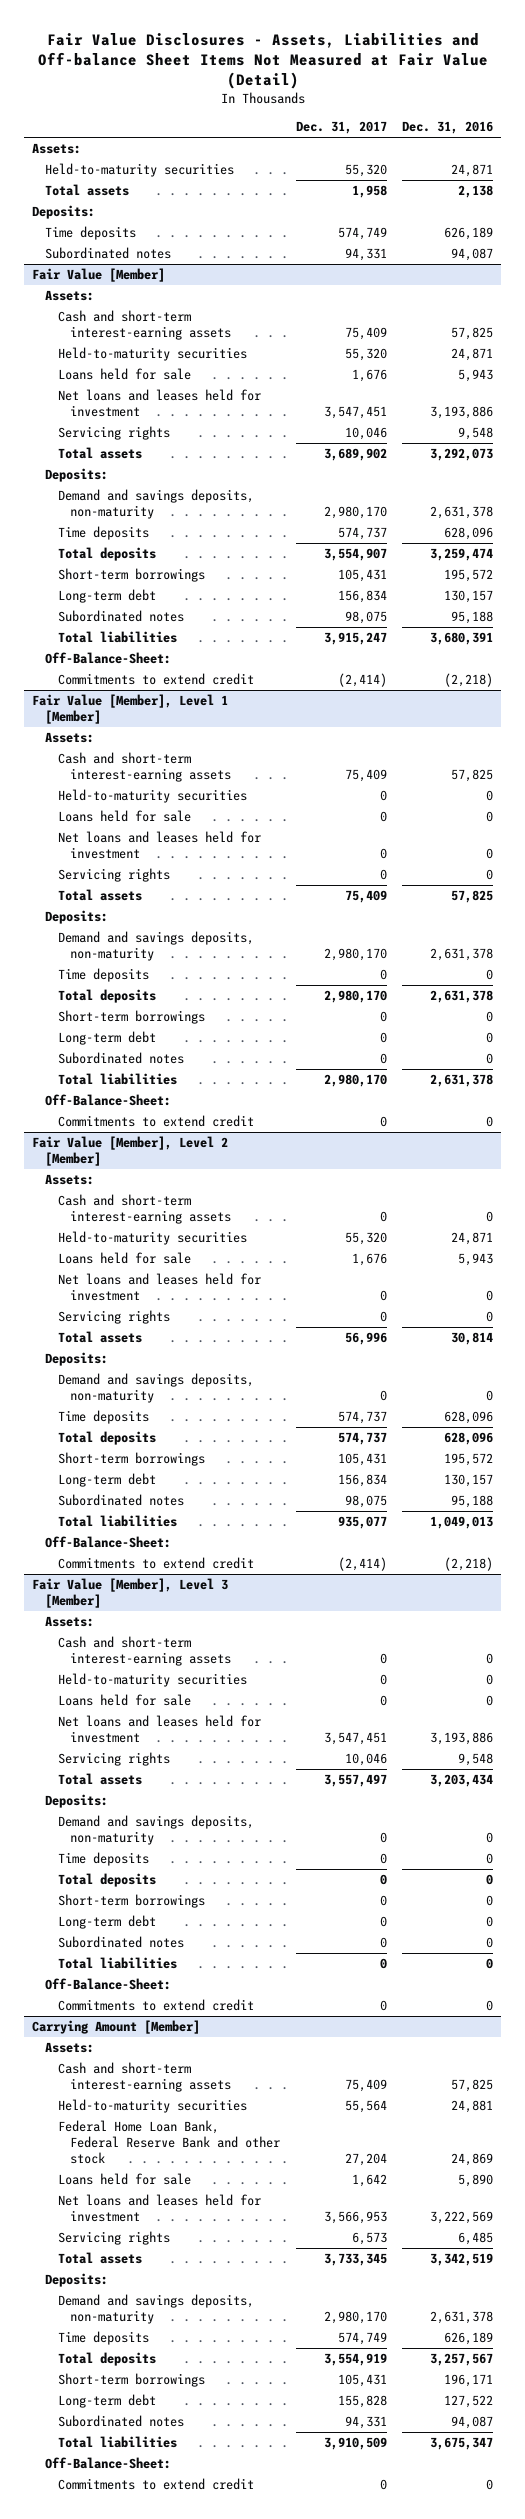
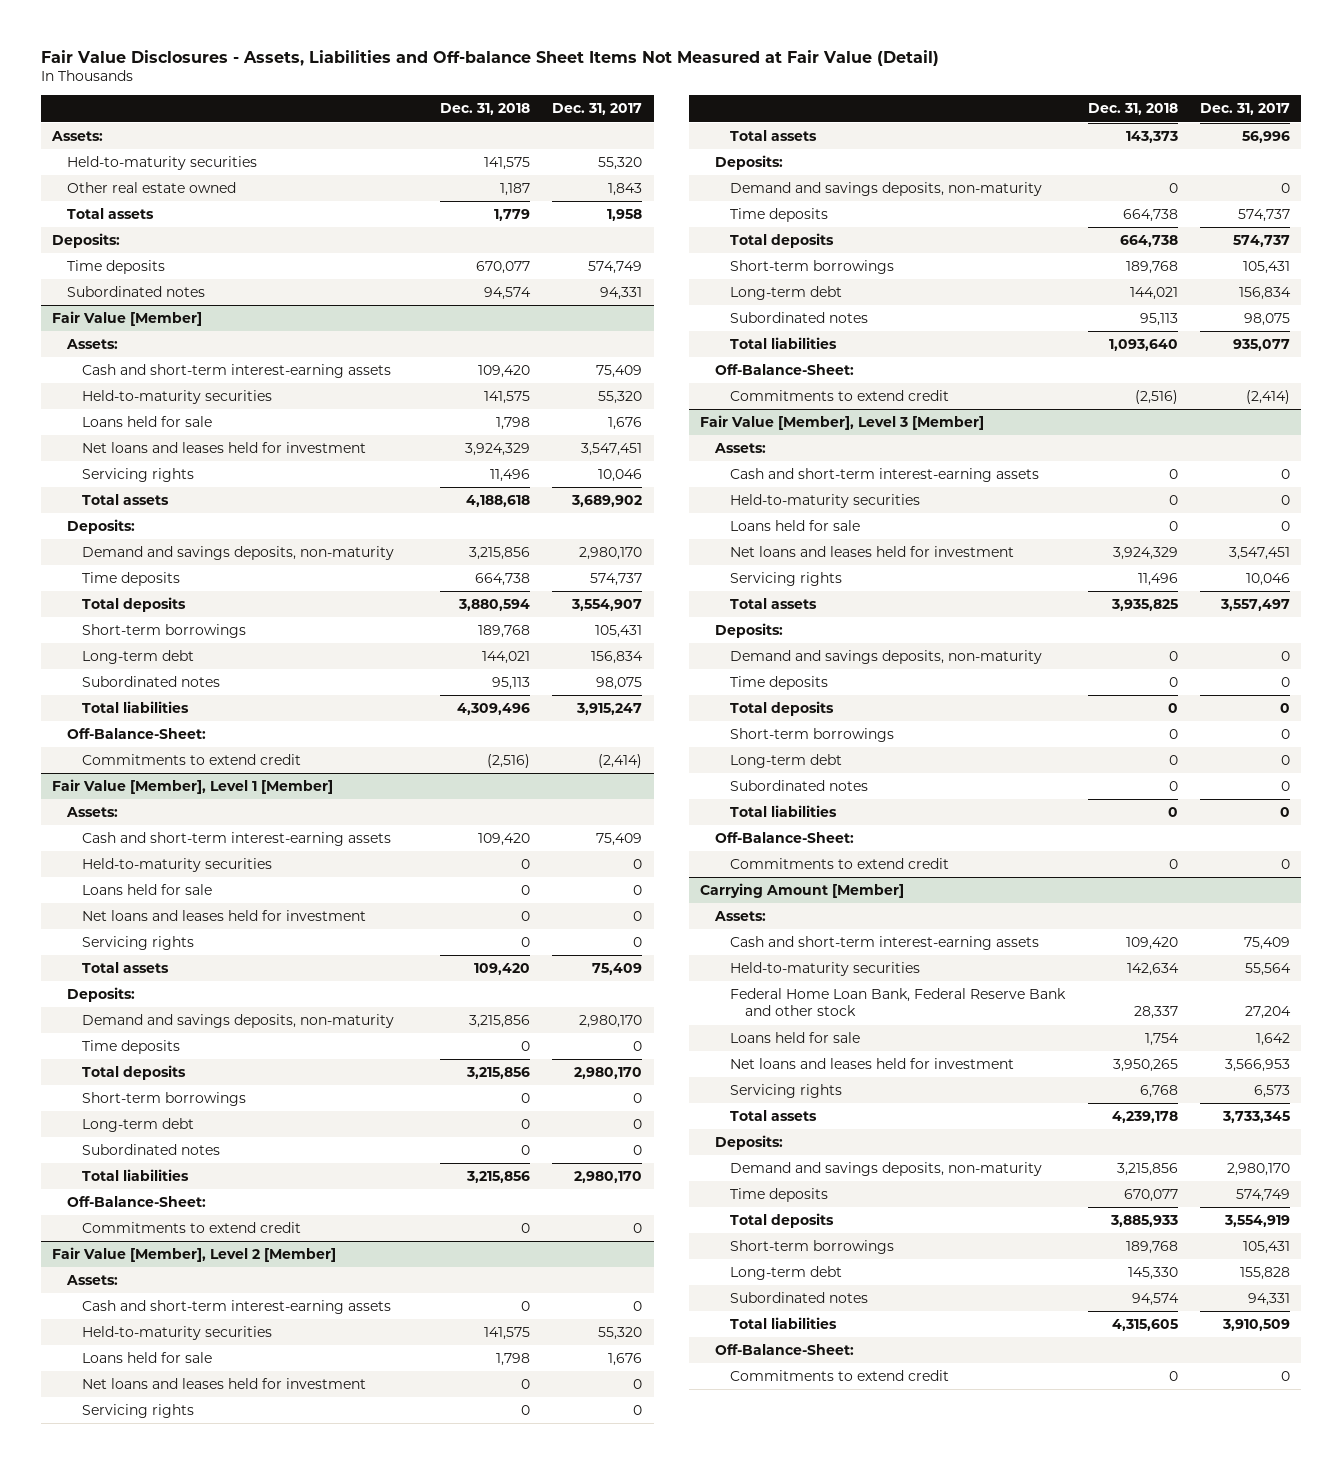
[402,121,494,135] Dec. 31, 2016 -> none
none -> [439,103,530,116] Dec. 31, 2018
none -> [67,182,237,194] Other real estate owned

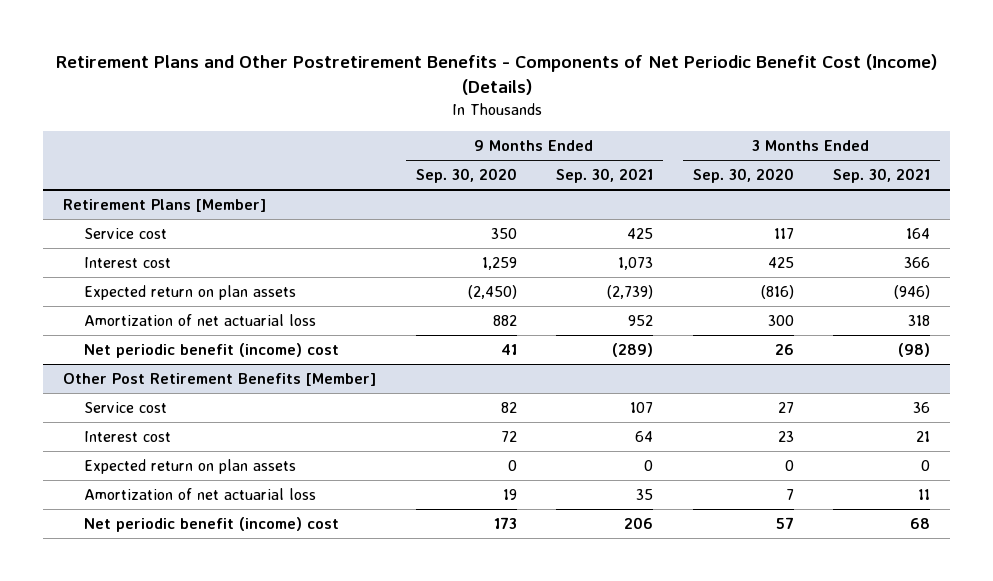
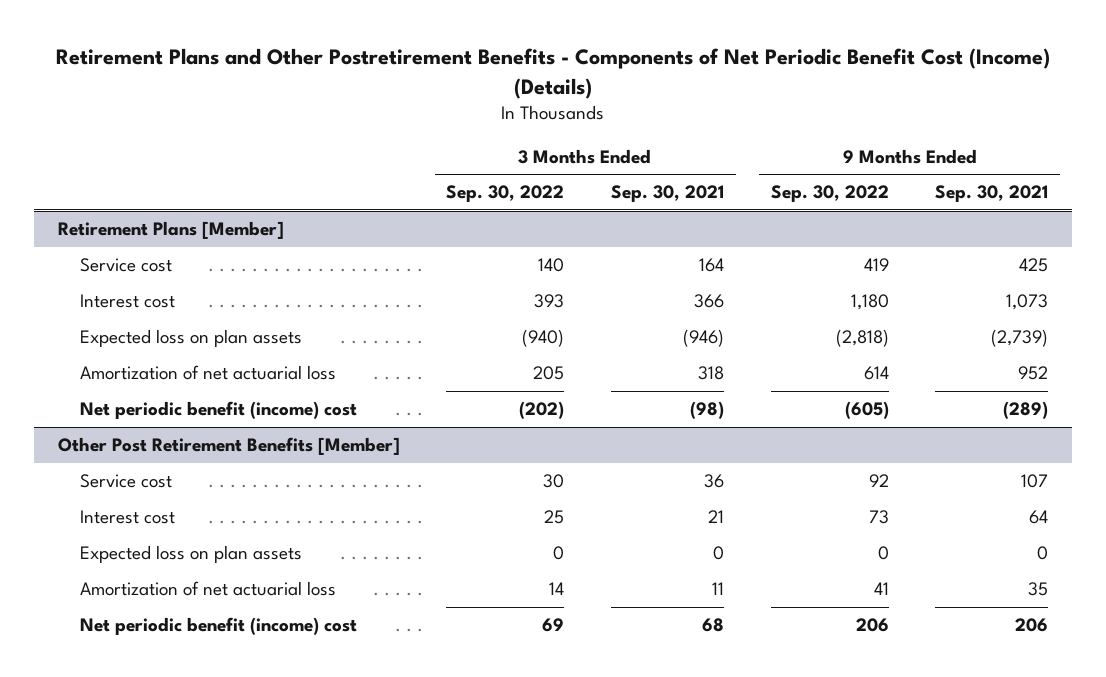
[415,168,517,184] Sep. 30, 2020 -> none
[692,168,794,184] Sep. 30, 2020 -> none
none -> [446,185,565,203] Sep. 30, 2022
none -> [770,185,889,203] Sep. 30, 2022
[84,285,297,301] Expected return on plan assets -> [79,329,302,348] Expected loss on plan assets
[84,459,297,475] Expected return on plan assets -> [79,545,302,564] Expected loss on plan assets

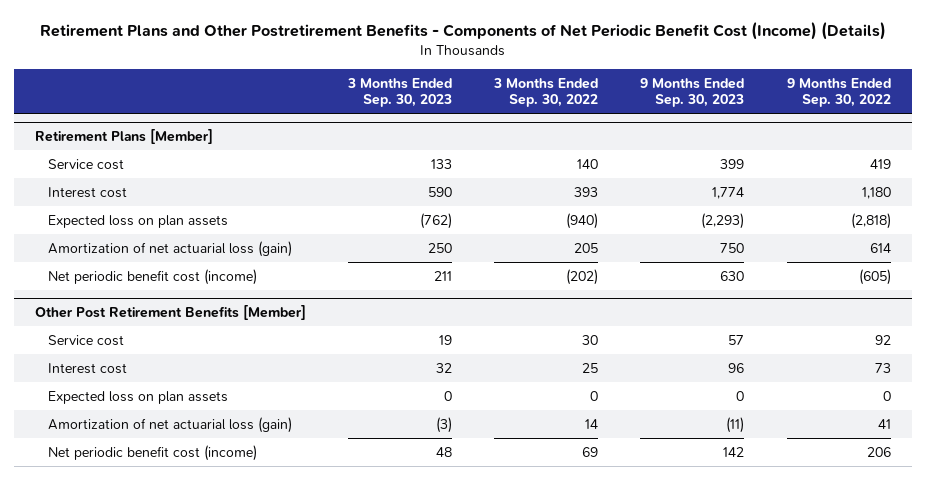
[610,185,724,203] Sep. 30, 2021 -> none
[935,185,1049,203] Sep. 30, 2021 -> none
none -> [347,77,453,108] 3 Months Ended Sep. 30, 2023
none -> [640,77,745,108] 9 Months Ended Sep. 30, 2023
[79,365,336,381] Amortization of net actuarial loss -> [48,240,293,257] Amortization of net actuarial loss (gain)
[79,401,357,420] Net periodic benefit (income) cost -> [48,268,258,285] Net periodic benefit cost (income)
[79,581,336,597] Amortization of net actuarial loss -> [48,416,293,433] Amortization of net actuarial loss (gain)
[79,617,357,636] Net periodic benefit (income) cost -> [48,444,258,461] Net periodic benefit cost (income)

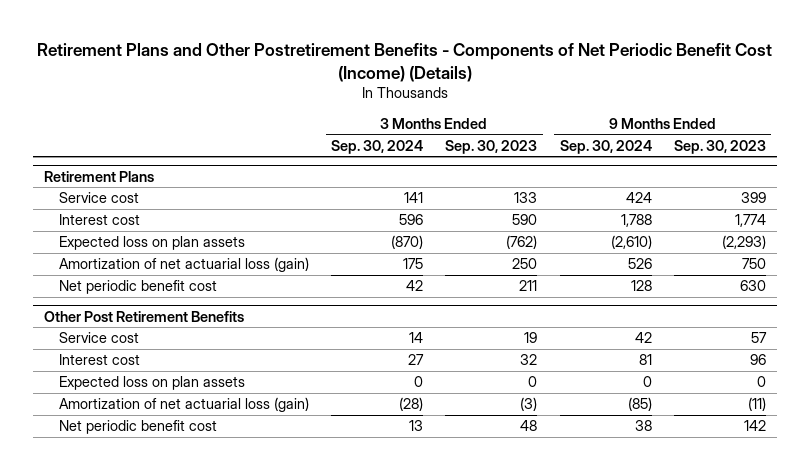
[493,77,599,108] 3 Months Ended Sep. 30, 2022 -> none
[786,77,891,108] 9 Months Ended Sep. 30, 2022 -> none
none -> [331,139,424,154] Sep. 30, 2024
none -> [559,139,652,154] Sep. 30, 2024
[35,128,214,144] Retirement Plans [Member] -> [44,170,155,182] Retirement Plans
[48,268,258,285] Net periodic benefit cost (income) -> [59,280,218,295] Net periodic benefit cost
[35,304,307,320] Other Post Retirement Benefits [Member] -> [44,310,245,322] Other Post Retirement Benefits
[48,444,258,461] Net periodic benefit cost (income) -> [59,420,218,435] Net periodic benefit cost

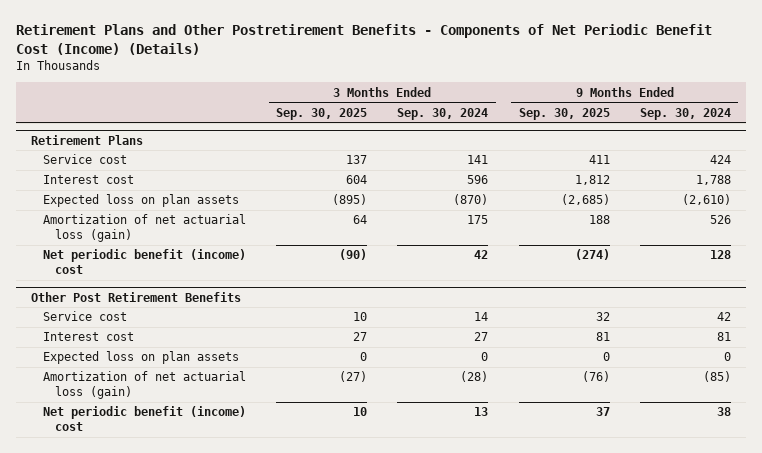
[445,139,538,154] Sep. 30, 2023 -> none
[673,139,766,154] Sep. 30, 2023 -> none
none -> [276,107,368,120] Sep. 30, 2025
none -> [518,107,610,120] Sep. 30, 2025
[59,280,218,295] Net periodic benefit cost -> [43,249,247,275] Net periodic benefit (income) cost
[59,420,218,435] Net periodic benefit cost -> [43,406,247,432] Net periodic benefit (income) cost

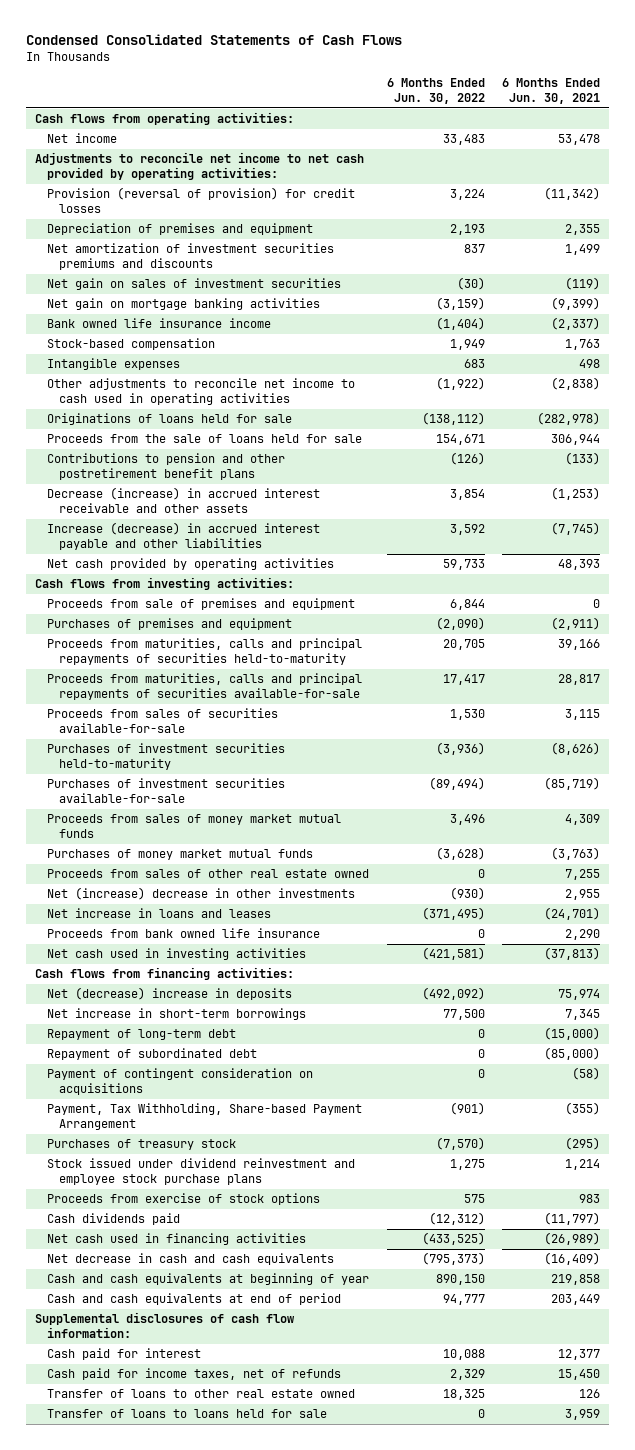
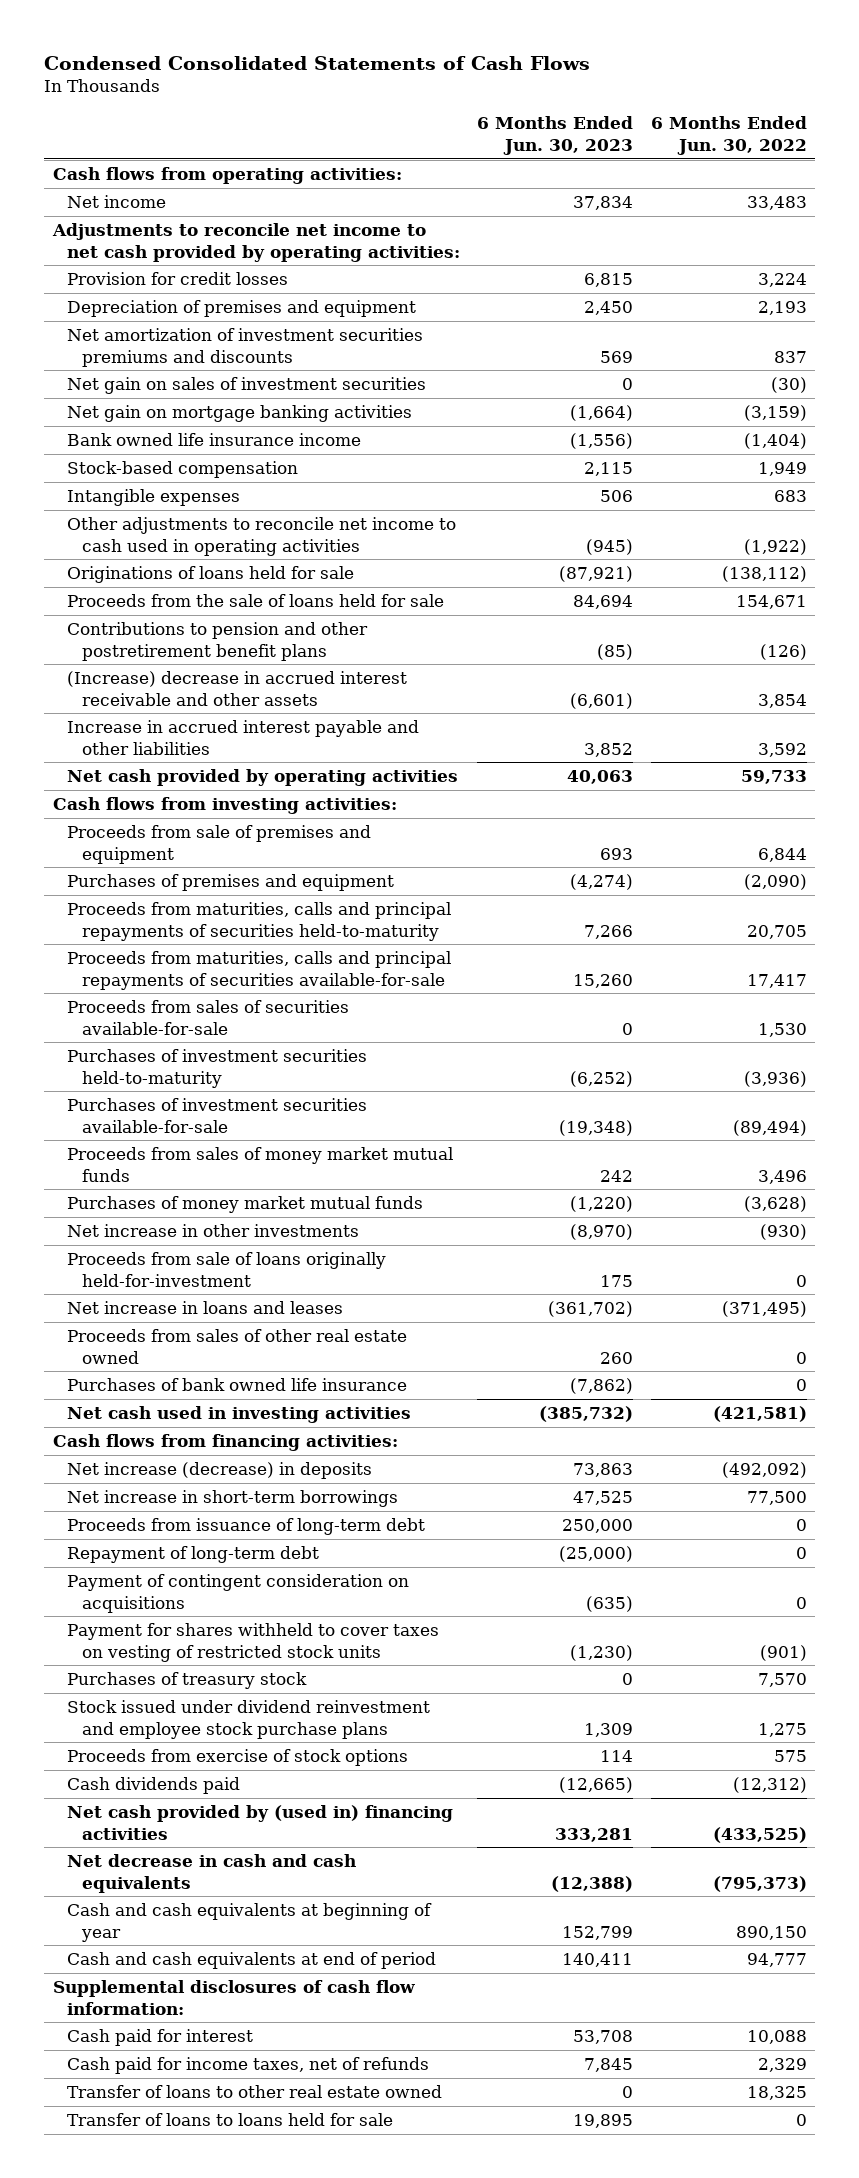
[501,78,600,105] 6 Months Ended Jun. 30, 2021 -> none
none -> [477,116,634,155] 6 Months Ended Jun. 30, 2023
[47,187,356,214] Provision (reversal of provision) for credit losses -> [67,272,289,286] Provision for credit losses
[47,487,321,514] Decrease (increase) in accrued interest receivable and other assets -> [67,671,408,706] (Increase) decrease in accrued interest receivable and other assets
[47,522,321,551] Increase (decrease) in accrued interest payable and other liabilities -> [67,720,420,755] Increase in accrued interest payable and other liabilities
[47,887,356,901] Net (increase) decrease in other investments -> [67,1224,360,1238] Net increase in other investments
none -> [67,1252,387,1287] Proceeds from sale of loans originally held-for-investment
[47,869,370,879] Proceeds from sales of other real estate owned -> [67,1329,408,1364] Proceeds from sales of other real estate owned
[47,928,321,939] Proceeds from bank owned life insurance -> [67,1378,408,1392] Purchases of bank owned life insurance
[47,987,293,1001] Net (decrease) increase in deposits -> [67,1462,373,1480] Net increase (decrease) in deposits
none -> [67,1518,426,1536] Proceeds from issuance of long-term debt
[47,1048,258,1061] Repayment of subordinated debt -> none
[47,1103,363,1131] Payment, Tax Withholding, Share-based Payment Arrangement -> [67,1623,440,1662] Payment for shares withheld to cover taxes on vesting of restricted stock units
[435,1137,485,1151] (7,570) -> [757,1673,807,1688] 7,570
[47,1233,307,1246] Net cash used in financing activities -> [67,1805,454,1840] Net cash provided by (used in) financing activities

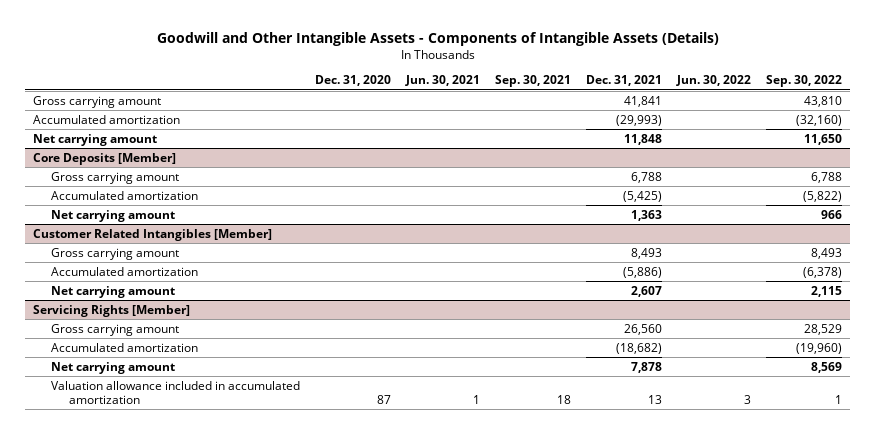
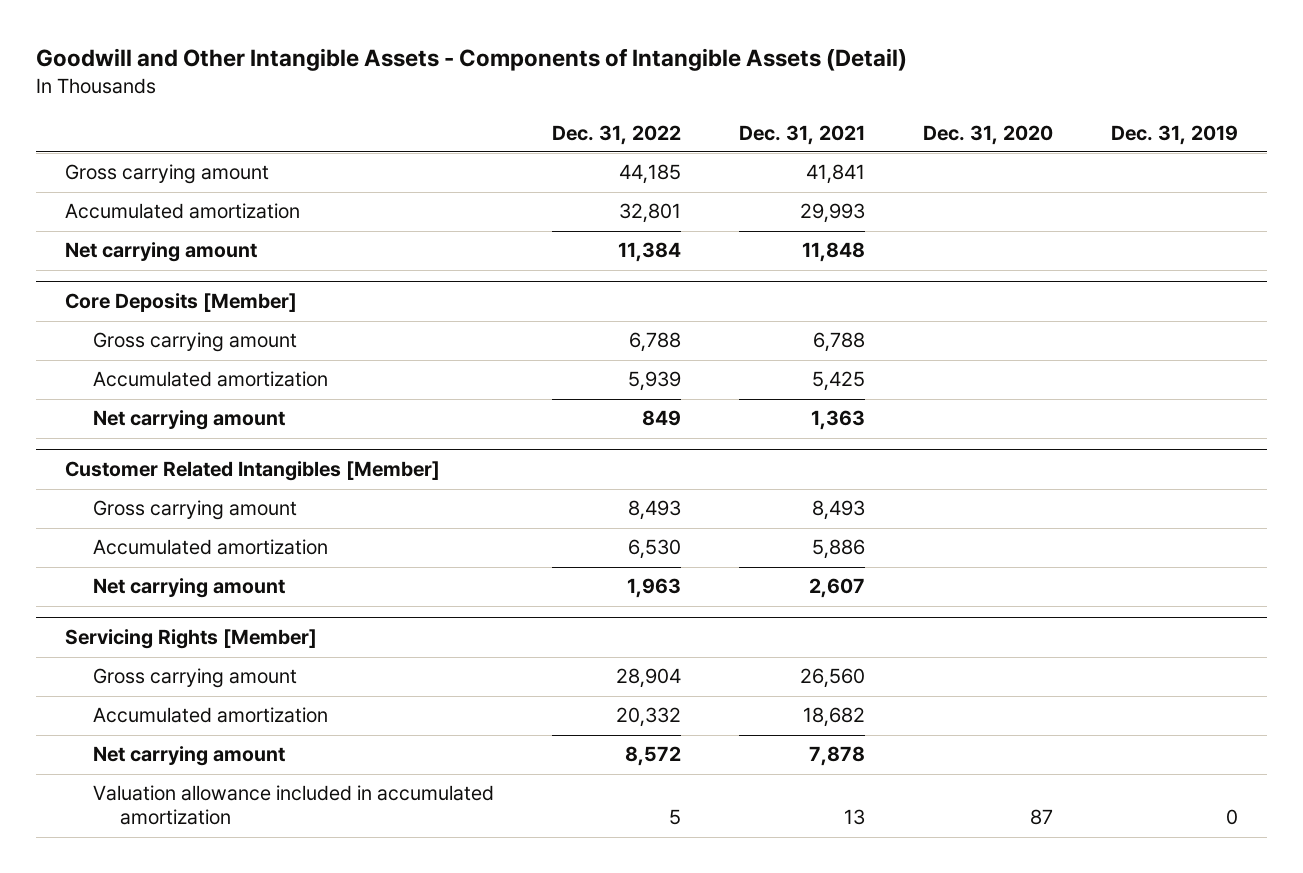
[156,32,719,47] Goodwill and Other Intangible Assets - Components of Intangible Assets (Details) -> [35,48,907,72] Goodwill and Other Intangible Assets - Components of Intangible Assets (Detail)
[404,75,480,87] Jun. 30, 2021 -> none
[494,75,571,88] Sep. 30, 2021 -> none
[676,75,752,87] Jun. 30, 2022 -> none
[766,75,843,88] Sep. 30, 2022 -> none
none -> [551,124,681,145] Dec. 31, 2022
none -> [1111,124,1239,145] Dec. 31, 2019
[616,114,663,126] (29,993) -> [799,203,865,224] 29,993
[623,190,663,202] (5,425) -> [811,371,865,392] 5,425
[623,266,663,278] (5,886) -> [811,539,865,560] 5,886
[616,342,663,354] (18,682) -> [802,707,865,728] 18,682

